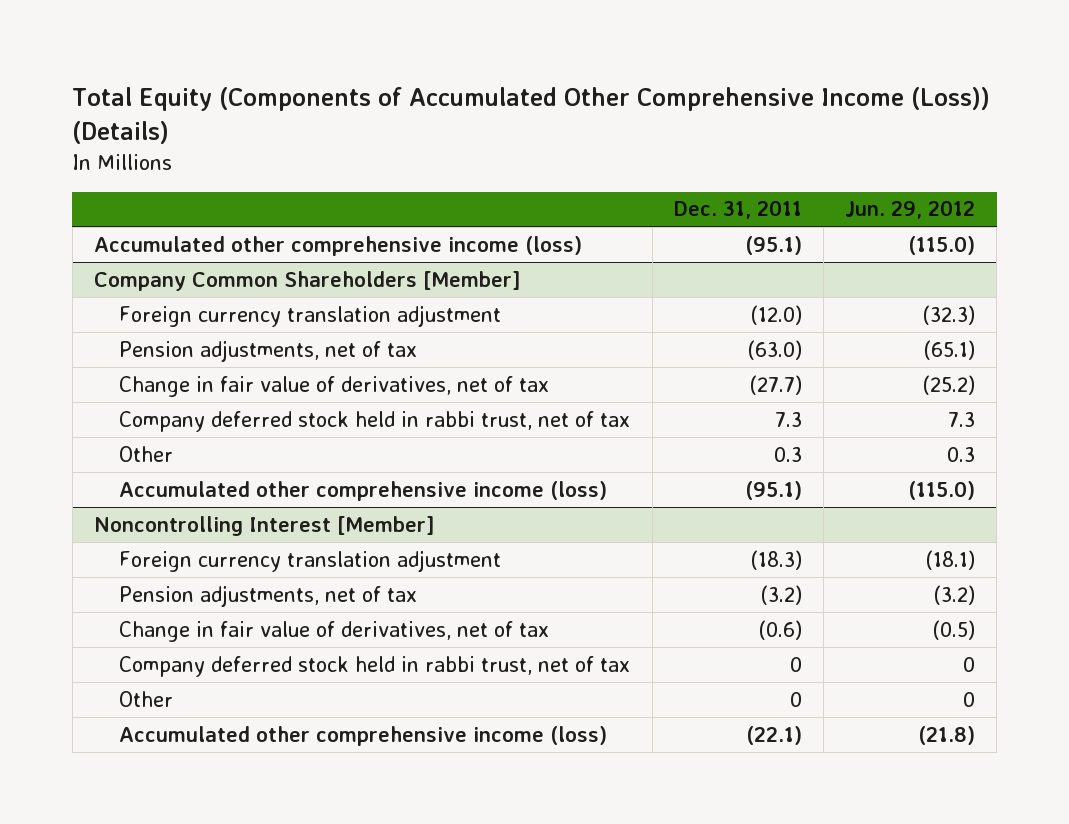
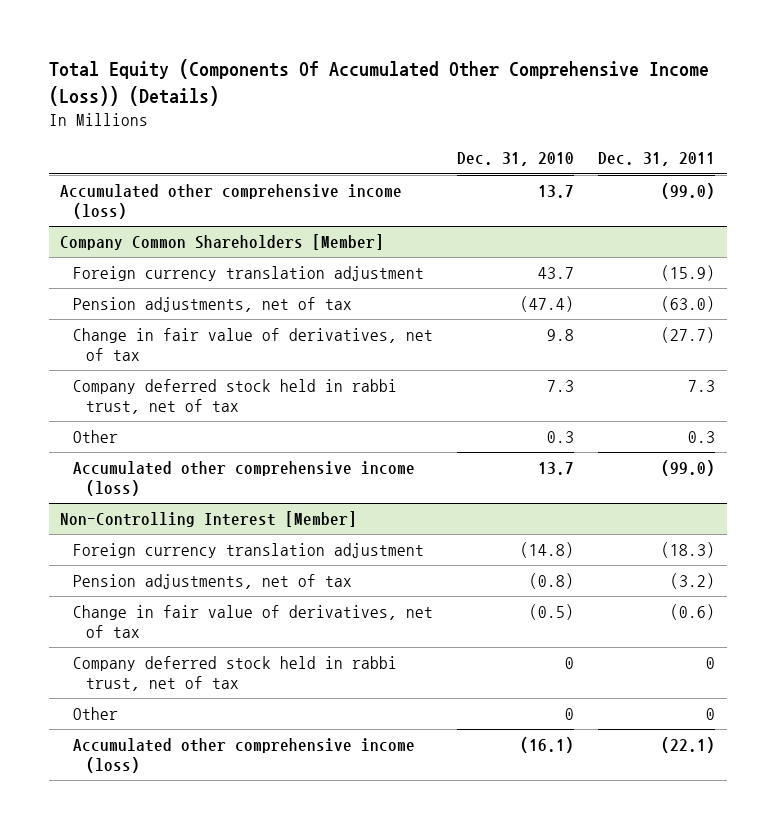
[72,87,991,145] Total Equity (Components of Accumulated Other Comprehensive Income (Loss)) (Details) -> [48,59,709,106] Total Equity (Components Of Accumulated Other Comprehensive Income (Loss)) (Details)
[845,200,976,220] Jun. 29, 2012 -> none
none -> [457,152,575,167] Dec. 31, 2010
[744,235,802,255] (95.1) -> [660,183,715,200] (99.0)
[749,304,802,325] (12.0) -> [660,265,715,282] (15.9)
[93,515,435,536] Noncontrolling Interest [Member] -> none
[744,480,802,500] (95.1) -> [660,460,715,477] (99.0)
none -> [60,511,358,528] Non-Controlling Interest [Member]

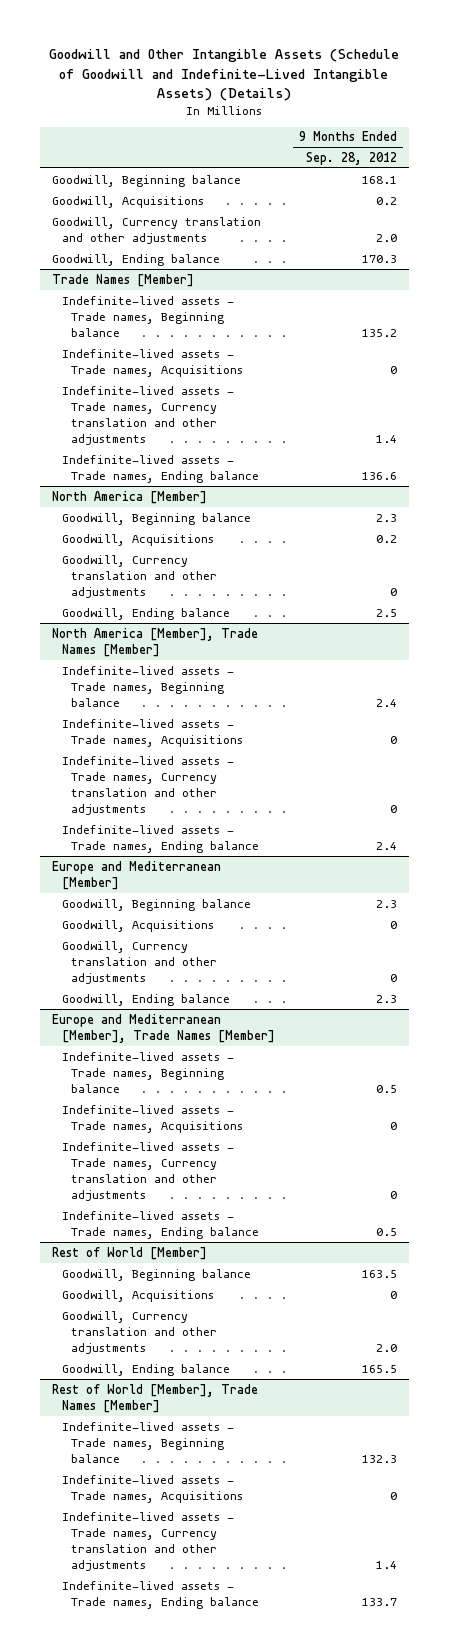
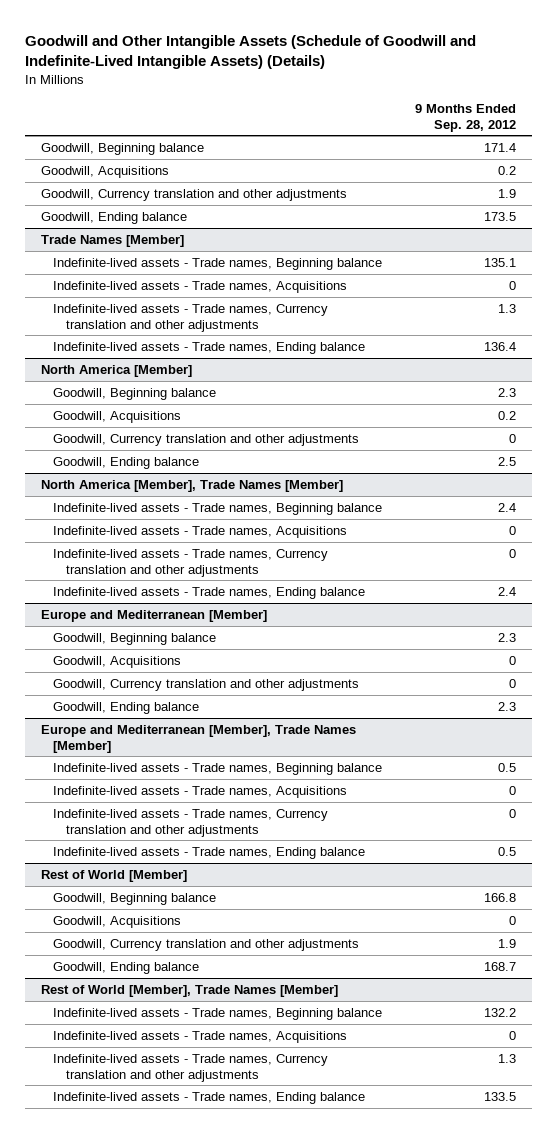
[361,175,397,184] 168.1 -> [483,142,516,152] 171.4
[375,233,397,242] 2.0 -> [497,188,516,198] 1.9
[361,254,397,263] 170.3 -> [483,211,516,221] 173.5
[361,328,397,337] 135.2 -> [483,257,516,267] 135.1
[375,434,397,443] 1.4 -> [497,303,516,313] 1.3
[361,471,397,480] 136.6 -> [483,341,516,351] 136.4
[361,1269,397,1278] 163.5 -> [483,892,516,902] 166.8
[375,1343,397,1352] 2.0 -> [497,938,516,948] 1.9
[361,1364,397,1373] 165.5 -> [483,961,516,971] 168.7
[361,1454,397,1463] 132.3 -> [483,1007,516,1017] 132.2
[375,1560,397,1569] 1.4 -> [497,1053,516,1063] 1.3
[361,1597,397,1606] 133.7 -> [483,1091,516,1101] 133.5

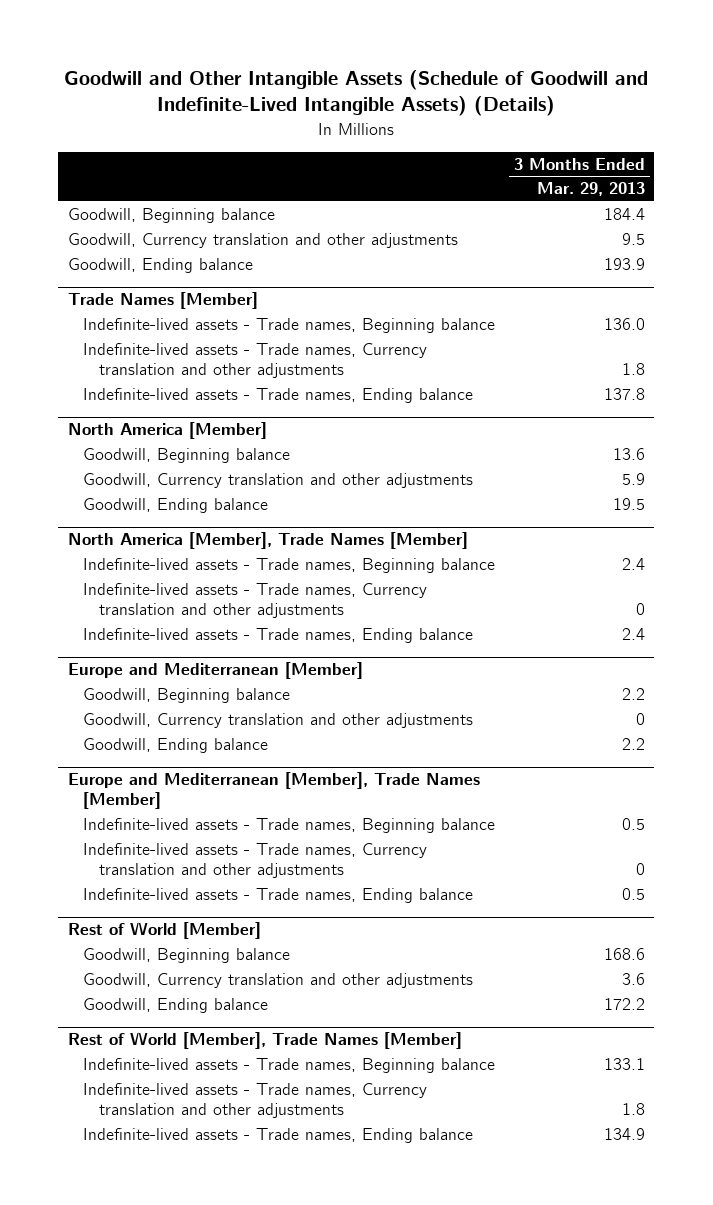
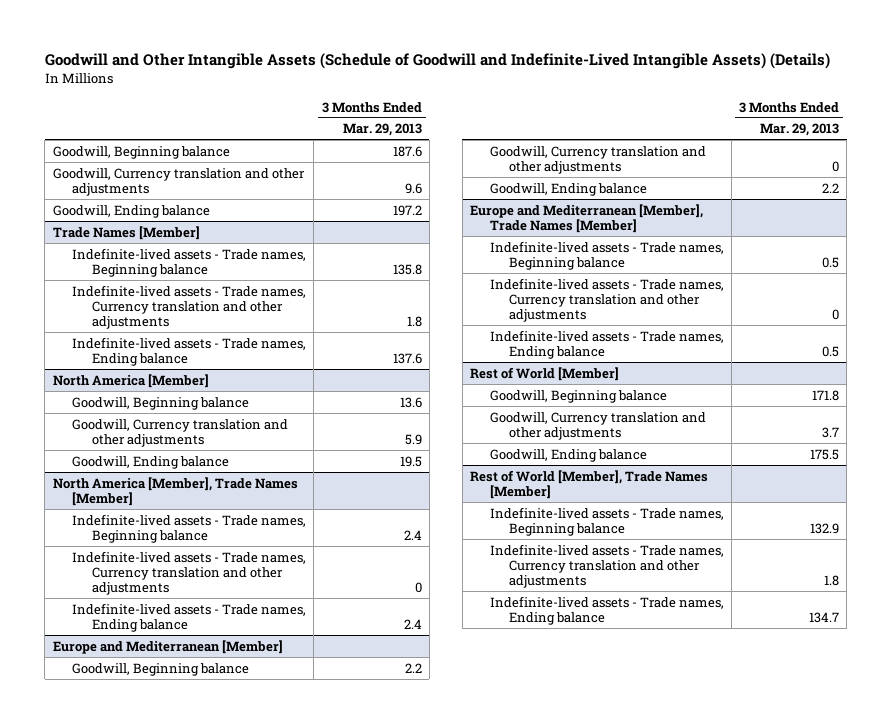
[604,208,646,221] 184.4 -> [392,145,422,157] 187.6
[622,233,646,246] 9.5 -> [404,182,422,194] 9.6
[604,258,646,271] 193.9 -> [392,204,422,216] 197.2
[604,318,646,331] 136.0 -> [392,263,422,275] 135.8
[604,388,646,401] 137.8 -> [392,352,422,364] 137.6
[604,948,646,961] 168.6 -> [812,389,840,401] 171.8
[622,973,646,986] 3.6 -> [822,426,840,438] 3.7
[604,998,646,1011] 172.2 -> [810,448,840,460] 175.5
[604,1058,646,1071] 133.1 -> [810,522,840,534] 132.9
[604,1128,646,1141] 134.9 -> [809,611,840,623] 134.7

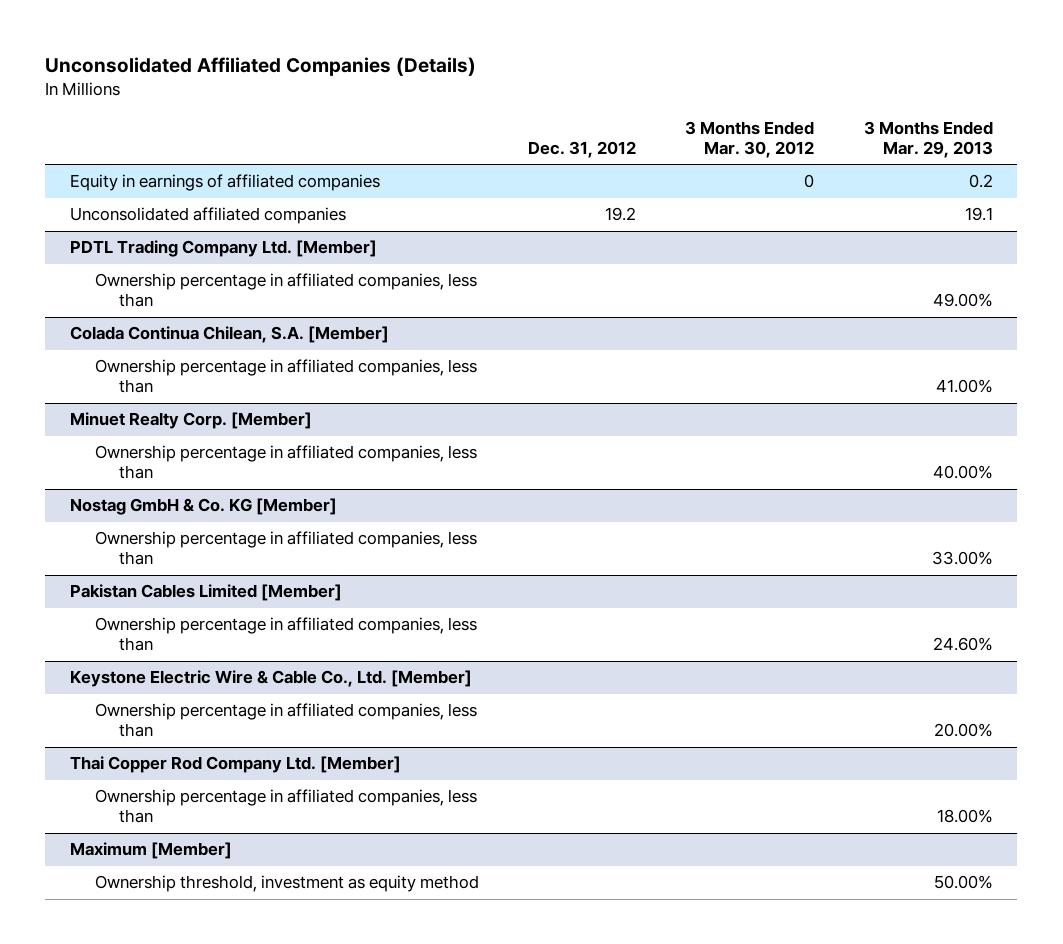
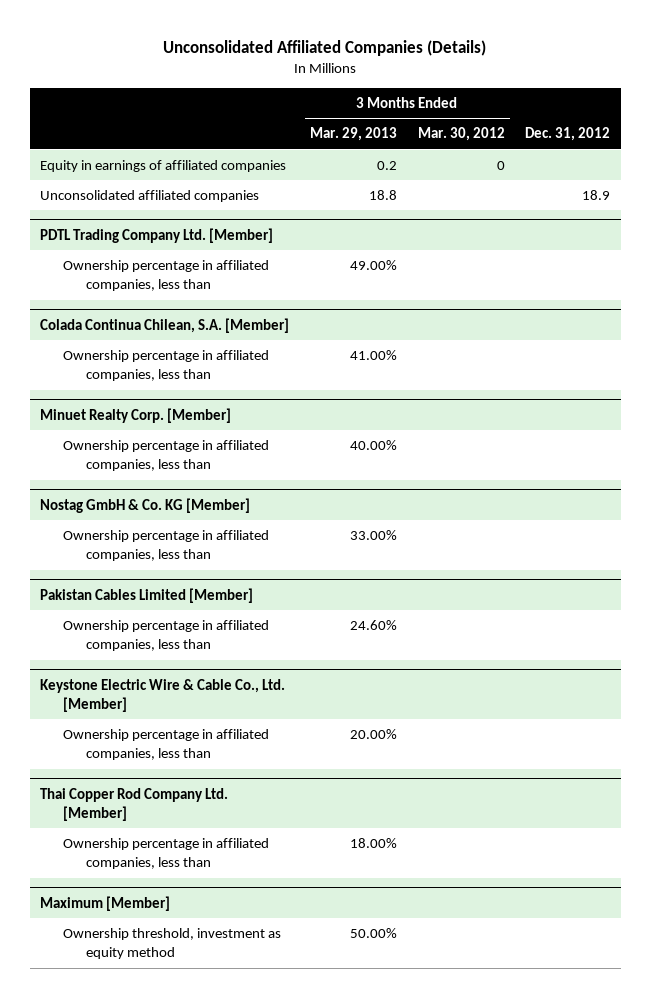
[604,207,636,222] 19.2 -> [582,189,611,200] 18.9
[964,207,993,222] 19.1 -> [368,189,397,200] 18.8

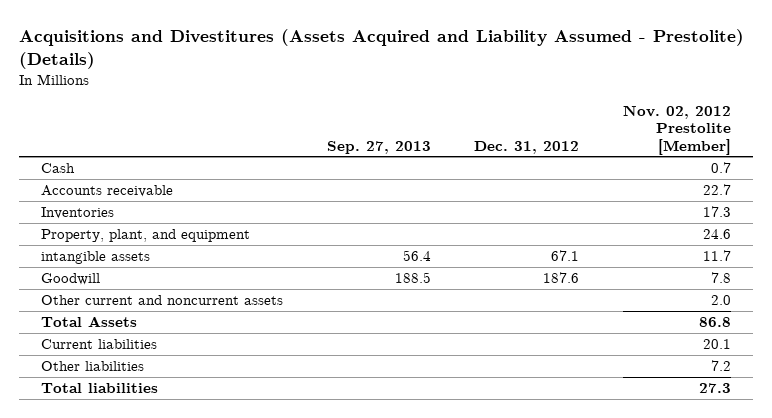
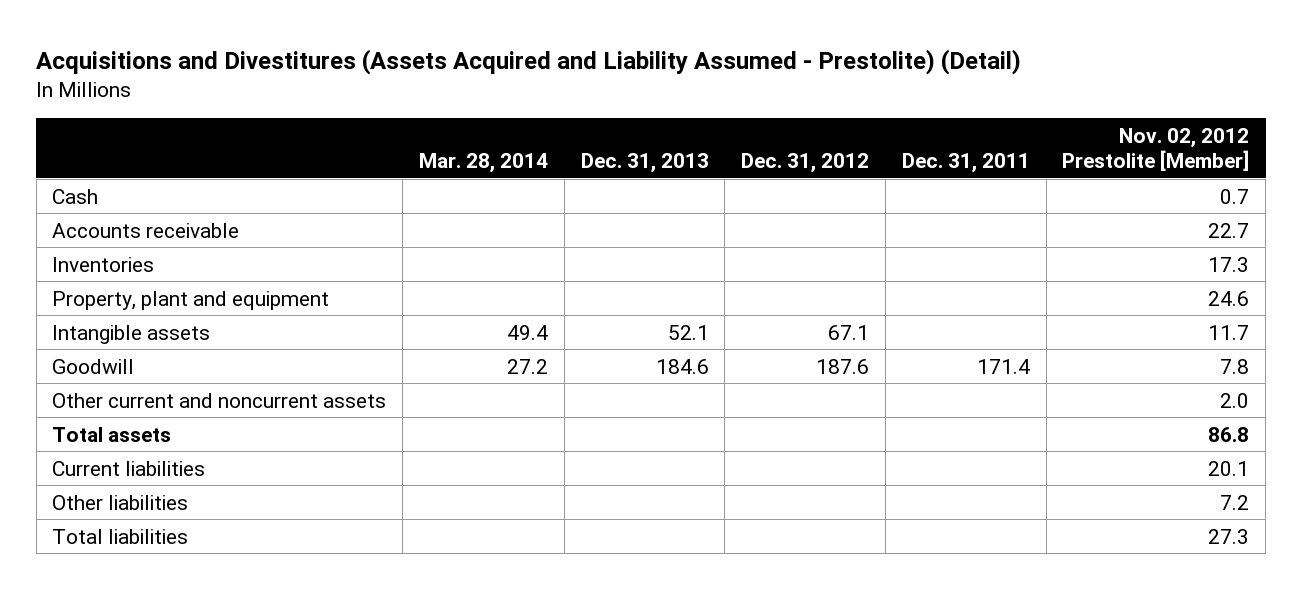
[19,29,745,70] Acquisitions and Divestitures (Assets Acquired and Liability Assumed - Prestolite) (Details) -> [36,48,1022,75] Acquisitions and Divestitures (Assets Acquired and Liability Assumed - Prestolite) (Detail)
[326,140,431,154] Sep. 27, 2013 -> none
none -> [419,153,549,174] Mar. 28, 2014
none -> [580,153,709,174] Dec. 31, 2013
none -> [901,153,1030,174] Dec. 31, 2011
[41,228,251,242] Property, plant, and equipment -> [52,290,330,310] Property, plant and equipment
[41,250,151,264] intangible assets -> [52,324,211,344] Intangible assets
[41,315,138,327] Total Assets -> [52,426,172,442] Total assets

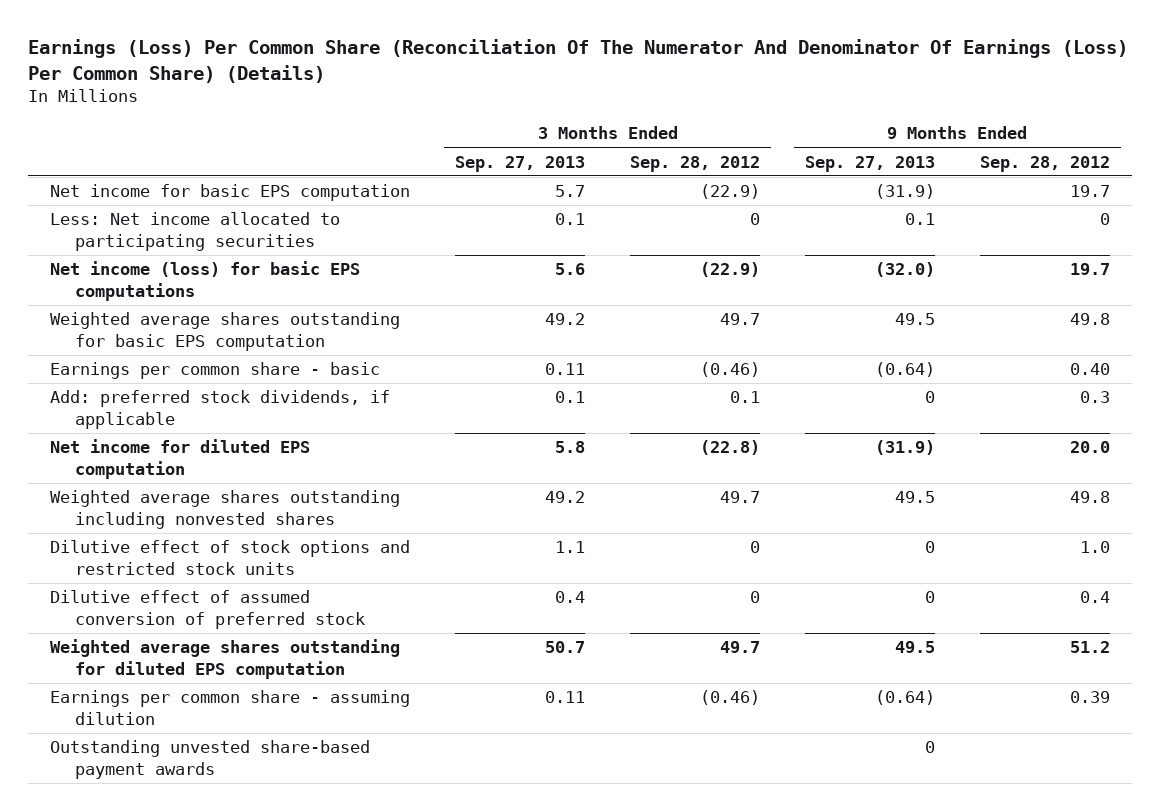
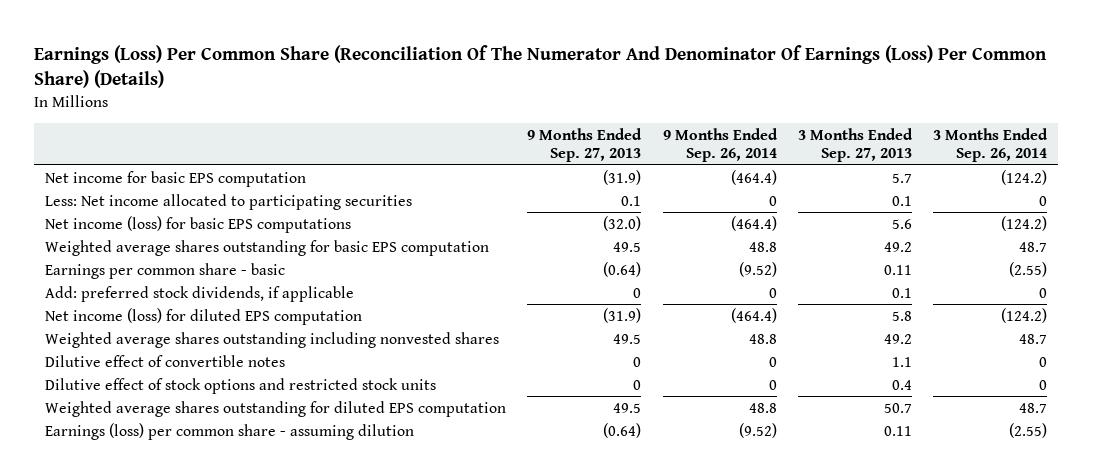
[630,155,761,172] Sep. 28, 2012 -> none
[979,155,1110,172] Sep. 28, 2012 -> none
none -> [662,127,778,163] 9 Months Ended Sep. 26, 2014
none -> [933,127,1049,163] 3 Months Ended Sep. 26, 2014
[50,439,311,479] Net income for diluted EPS computation -> [45,307,363,325] Net income (loss) for diluted EPS computation
[50,590,366,629] Dilutive effect of assumed conversion of preferred stock -> none
none -> [45,354,286,367] Dilutive effect of convertible notes
[555,541,586,554] 1.1 -> [892,379,913,390] 0.4
[50,740,371,779] Outstanding unvested share-based payment awards -> none
[50,690,411,725] Earnings per common share - assuming dilution -> [45,422,415,440] Earnings (loss) per common share - assuming dilution

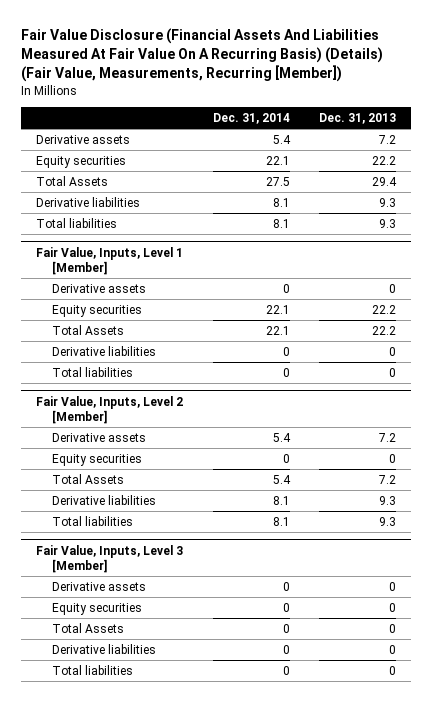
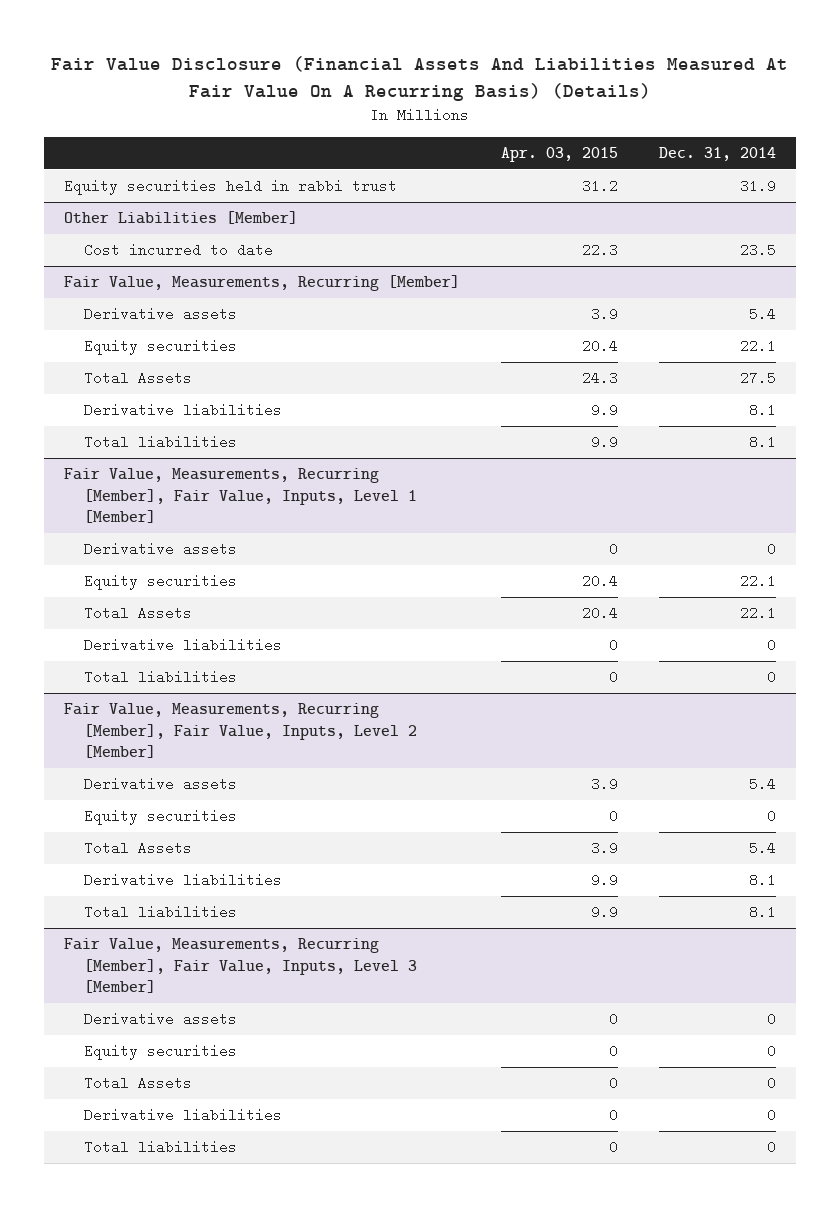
[21,28,384,83] Fair Value Disclosure (Financial Assets And Liabilities Measured At Fair Value On A Recurring Basis) (Details) (Fair Value, Measurements, Recurring [Member]) -> [50,56,788,101] Fair Value Disclosure (Financial Assets And Liabilities Measured At Fair Value On A Recurring Basis) (Details)
[319,113,397,125] Dec. 31, 2013 -> none
none -> [500,146,618,162] Apr. 03, 2015
none -> [64,179,398,196] Equity securities held in rabbi trust
none -> [64,211,299,225] Other Liabilities [Member]
none -> [83,243,273,258] Cost incurred to date
none -> [64,275,461,292] Fair Value, Measurements, Recurring [Member]
[35,246,183,276] Fair Value, Inputs, Level 1 [Member] -> [64,468,417,523] Fair Value, Measurements, Recurring [Member], Fair Value, Inputs, Level 1 [Member]
[35,395,183,425] Fair Value, Inputs, Level 2 [Member] -> [64,703,417,758] Fair Value, Measurements, Recurring [Member], Fair Value, Inputs, Level 2 [Member]
[35,544,183,574] Fair Value, Inputs, Level 3 [Member] -> [64,938,417,993] Fair Value, Measurements, Recurring [Member], Fair Value, Inputs, Level 3 [Member]

